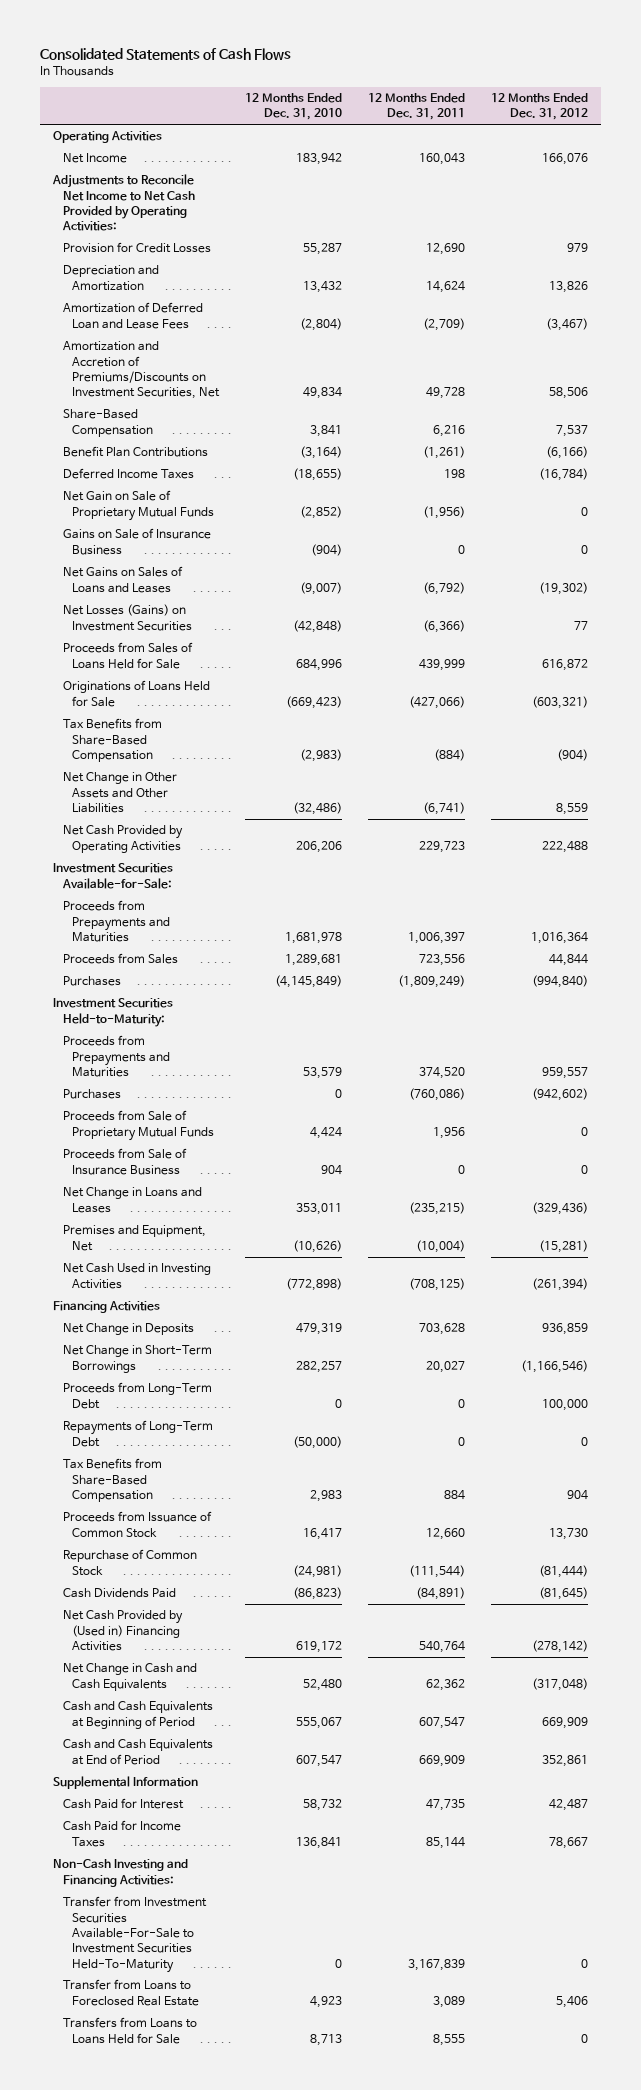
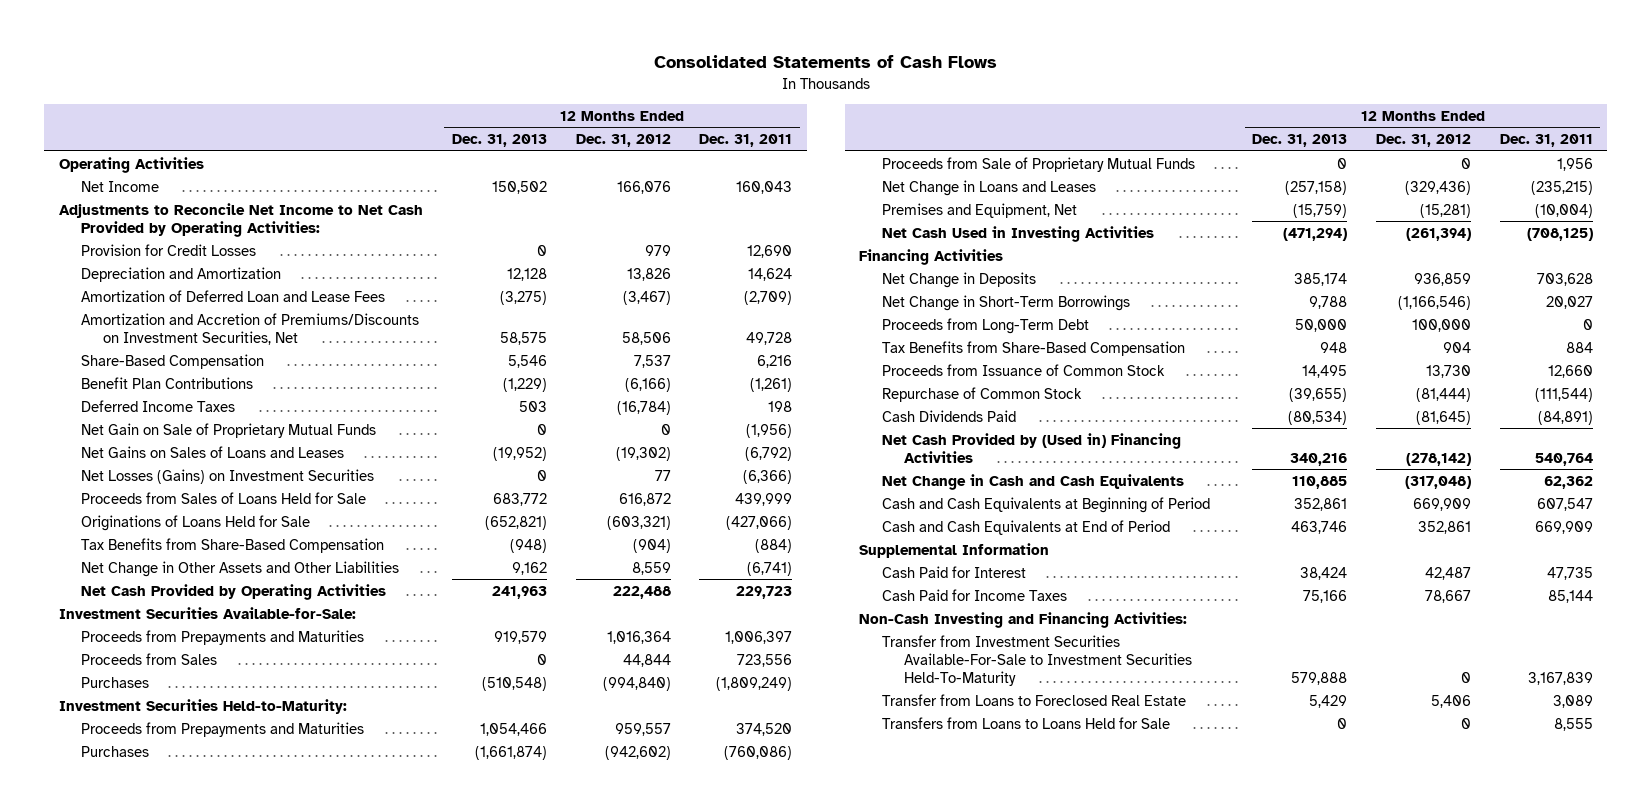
[245,93,343,121] 12 Months Ended Dec. 31, 2010 -> none
none -> [451,134,547,148] Dec. 31, 2013
[62,528,211,555] Gains on Sale of Insurance Business -> none
[62,1148,187,1175] Proceeds from Sale of Insurance Business -> none
[62,1420,213,1447] Repayments of Long-Term Debt -> none

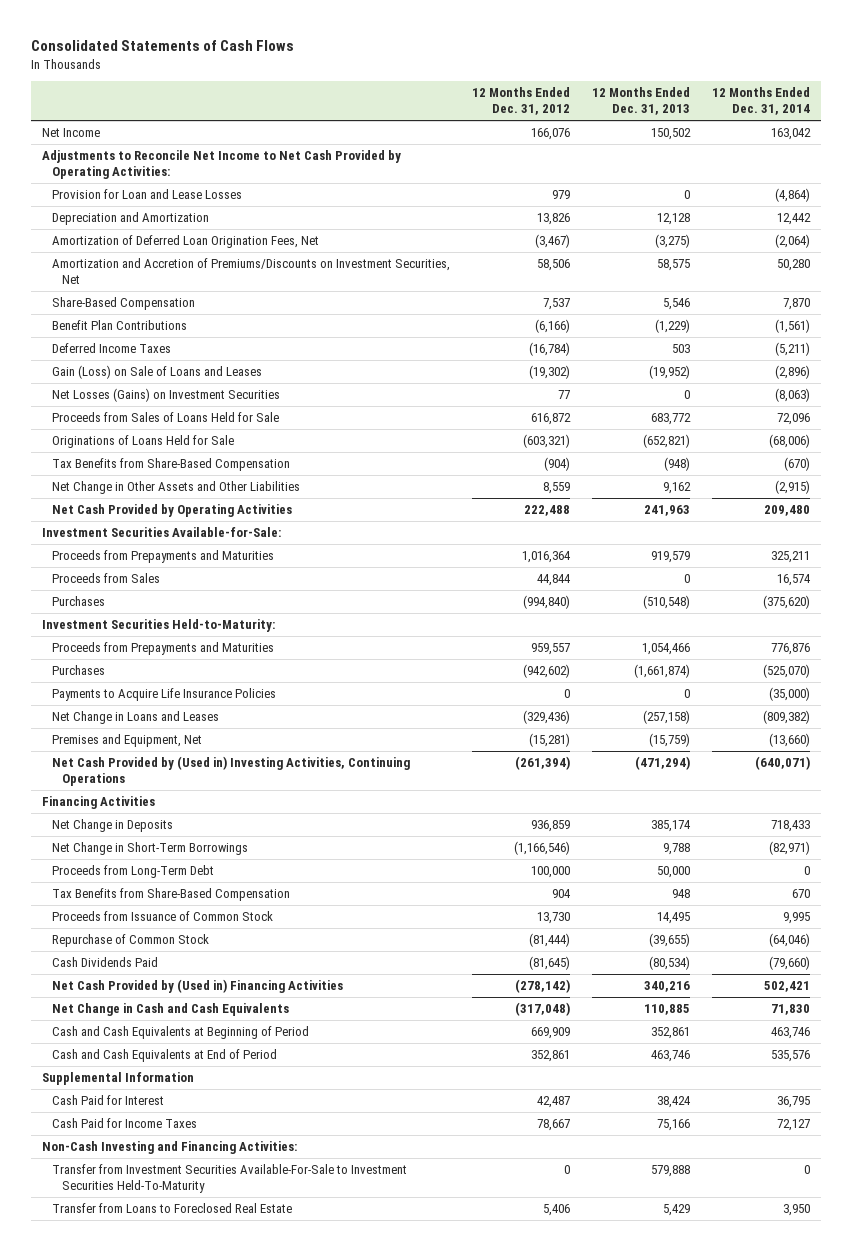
[699,134,793,148] Dec. 31, 2011 -> none
none -> [711,87,810,116] 12 Months Ended Dec. 31, 2014
[58,156,204,173] Operating Activities -> none
[81,243,257,256] Provision for Credit Losses -> [52,189,243,200] Provision for Loan and Lease Losses
[81,289,386,302] Amortization of Deferred Loan and Lease Fees -> [52,235,320,249] Amortization of Deferred Loan Origination Fees, Net
[81,422,377,438] Net Gain on Sale of Proprietary Mutual Funds -> none
[81,445,345,458] Net Gains on Sales of Loans and Leases -> [52,365,263,380] Gain (Loss) on Sale of Loans and Leases
[881,156,1195,172] Proceeds from Sale of Proprietary Mutual Funds -> none
none -> [52,688,277,702] Payments to Acquire Life Insurance Policies
[881,225,1154,242] Net Cash Used in Investing Activities -> [52,756,411,786] Net Cash Provided by (Used in) Investing Activities, Continuing Operations
[881,716,1170,729] Transfers from Loans to Loans Held for Sale -> none

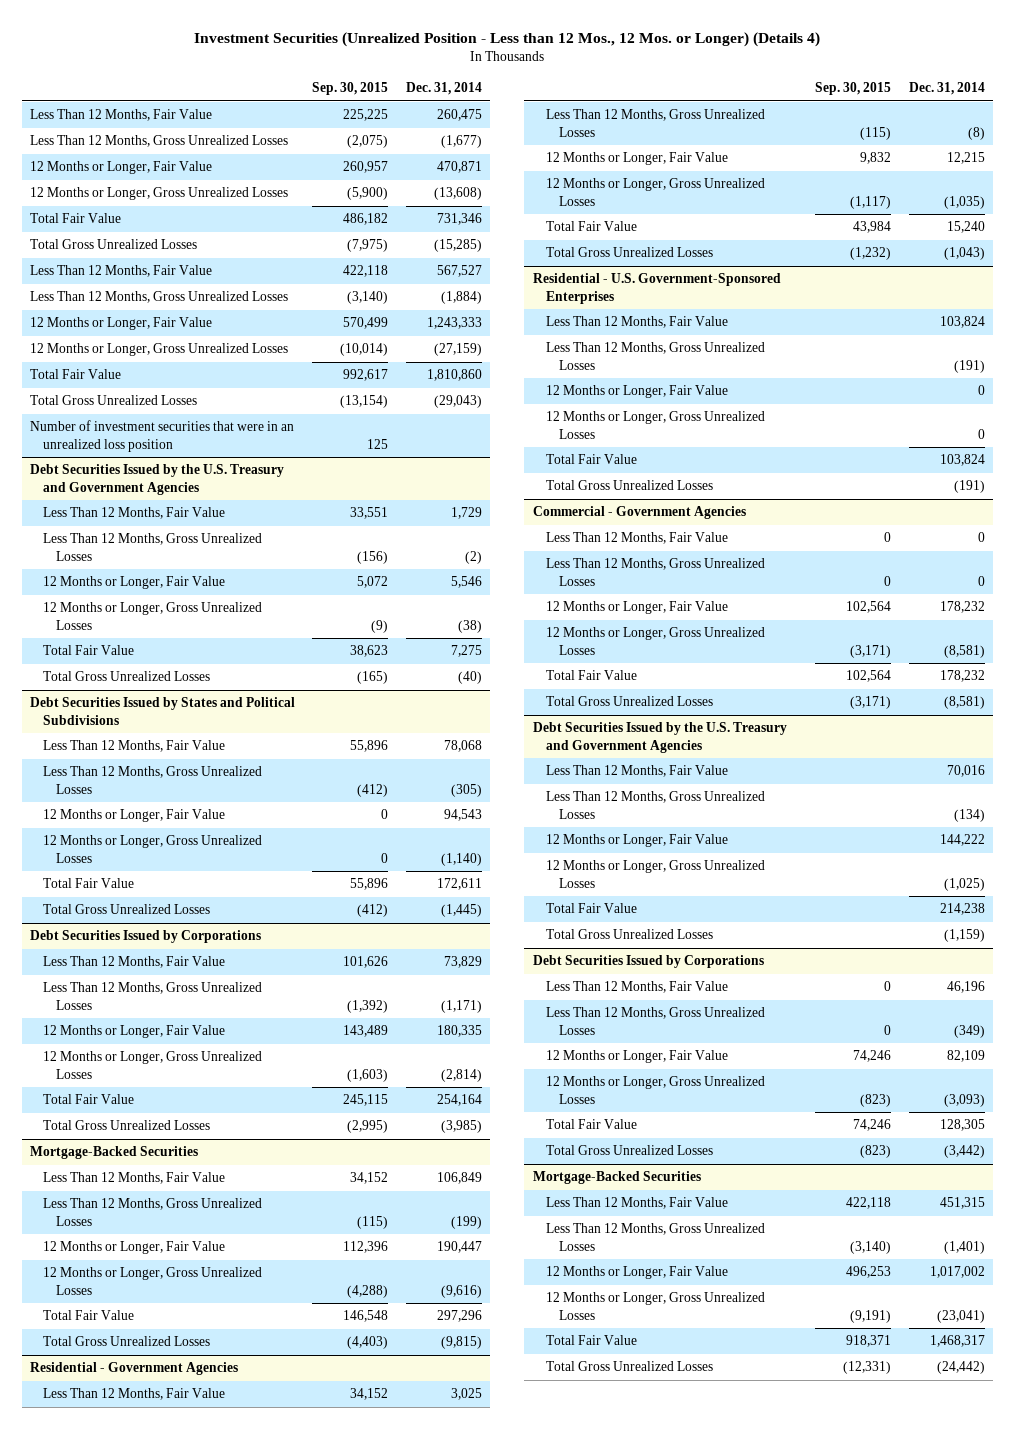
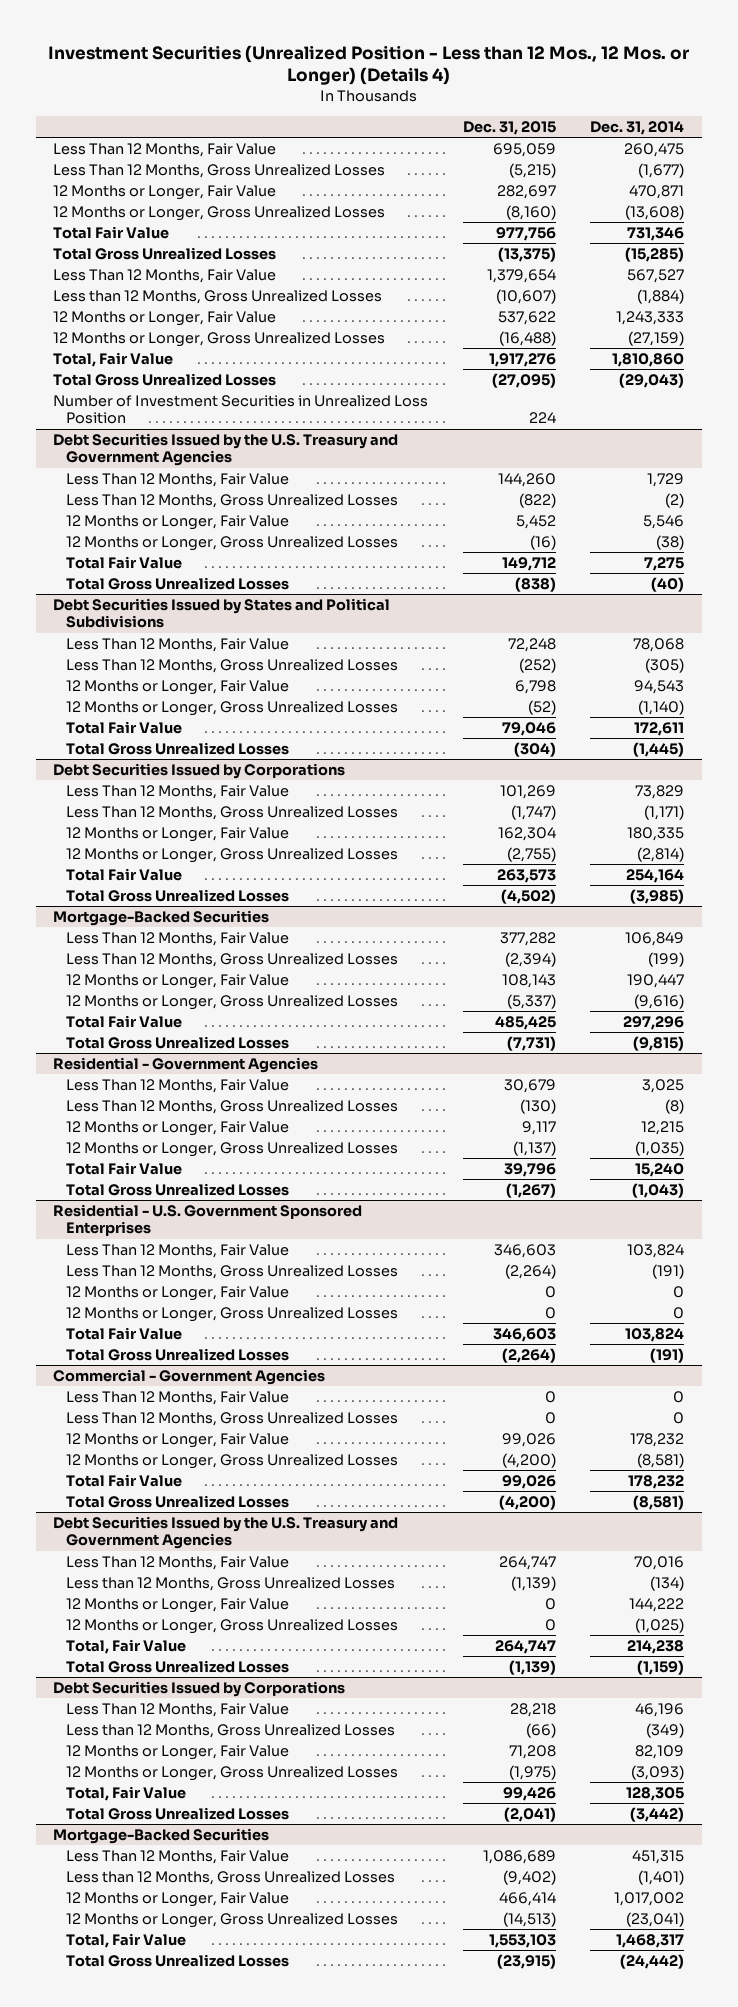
[312,82,389,96] Sep. 30, 2015 -> none
none -> [462,120,556,135] Dec. 31, 2015
[30,291,289,304] Less Than 12 Months, Gross Unrealized Losses -> [53,290,383,305] Less than 12 Months, Gross Unrealized Losses
[30,369,122,380] Total Fair Value -> [53,352,174,368] Total, Fair Value
[30,420,295,452] Number of investment securities that were in an unrealized loss position -> [53,395,429,425] Number of Investment Securities in Unrealized Loss Position
[533,273,782,304] Residential - U.S. Government-Sponsored Enterprises -> [53,1204,363,1237] Residential - U.S. Government Sponsored Enterprises
[546,791,766,819] Less Than 12 Months, Gross Unrealized Losses -> [66,1577,396,1592] Less than 12 Months, Gross Unrealized Losses
[546,903,638,914] Total Fair Value -> [66,1639,187,1655] Total, Fair Value
[546,1007,766,1035] Less Than 12 Months, Gross Unrealized Losses -> [66,1724,396,1739] Less than 12 Months, Gross Unrealized Losses
[546,1119,638,1130] Total Fair Value -> [66,1786,187,1802] Total, Fair Value
[546,1223,766,1251] Less Than 12 Months, Gross Unrealized Losses -> [66,1871,396,1886] Less than 12 Months, Gross Unrealized Losses
[546,1335,638,1346] Total Fair Value -> [66,1933,187,1949] Total, Fair Value

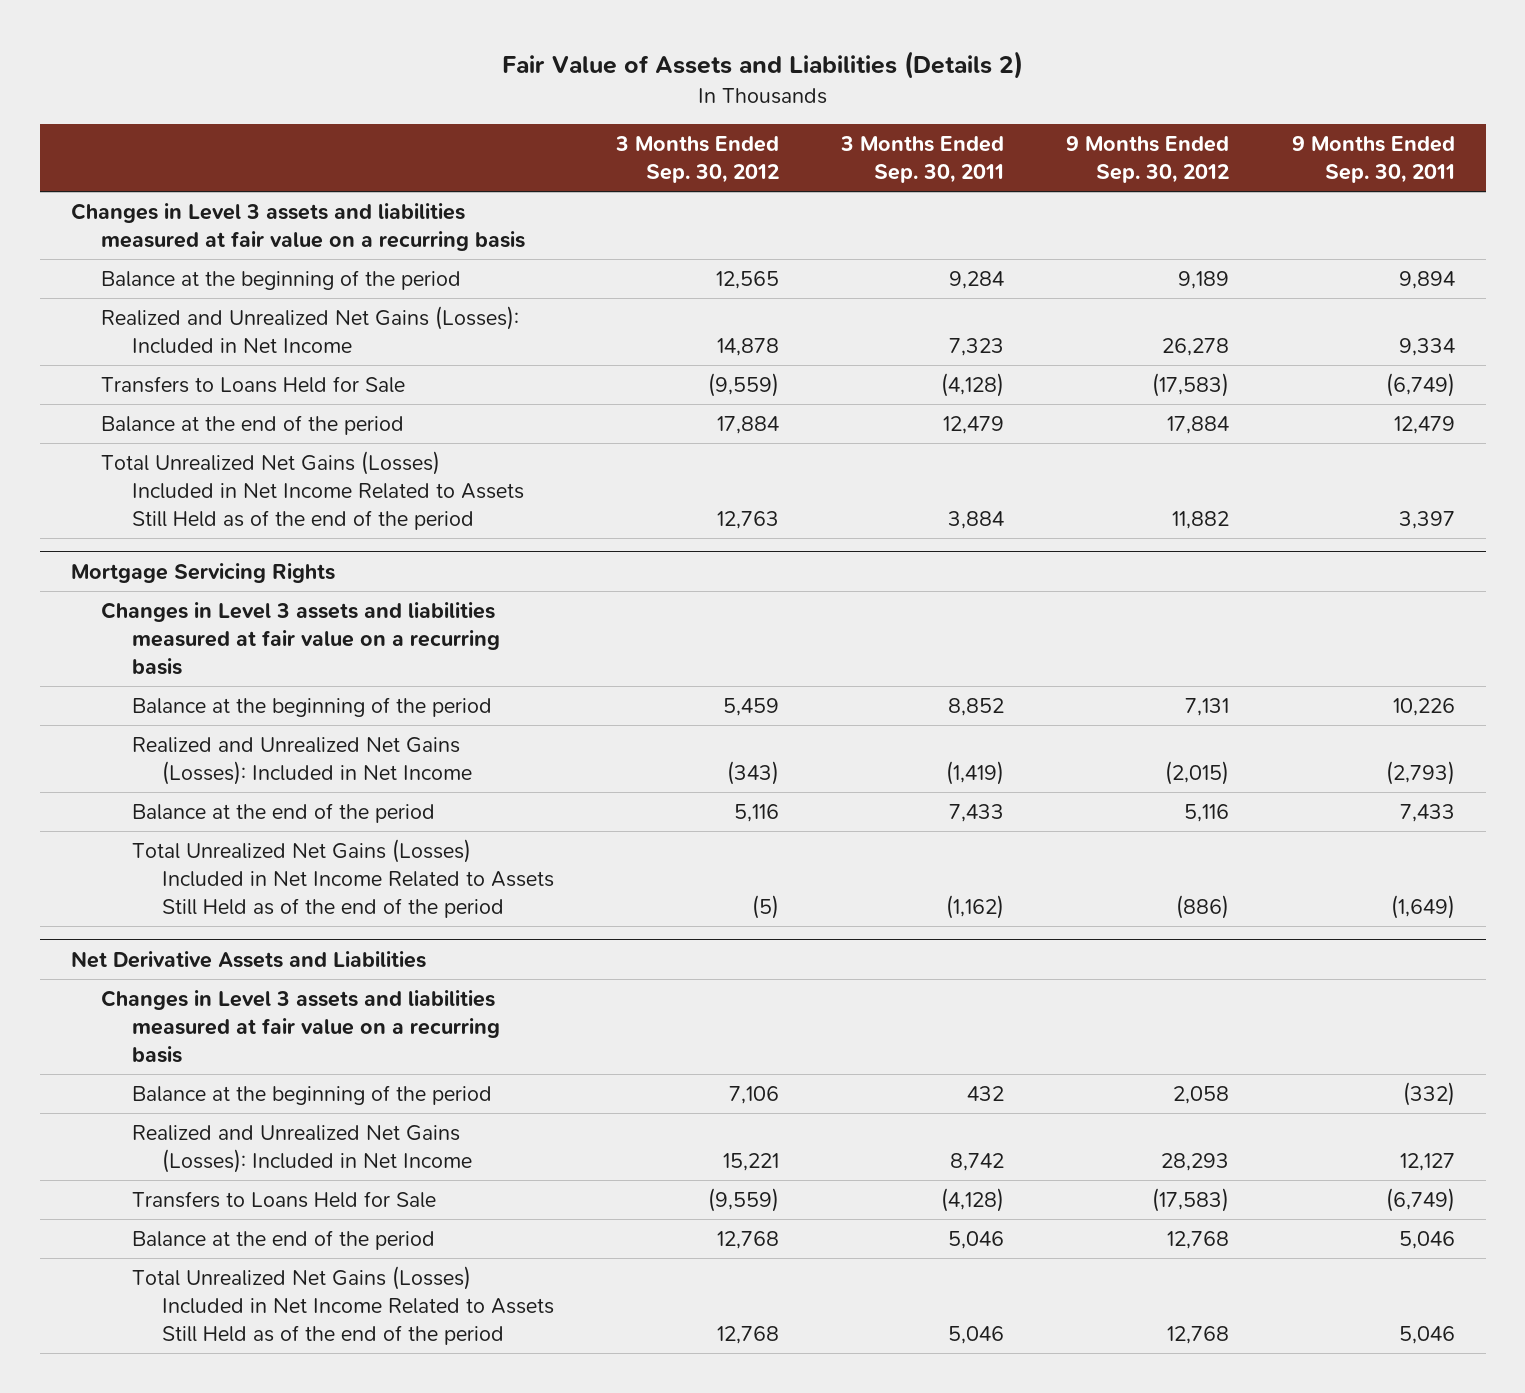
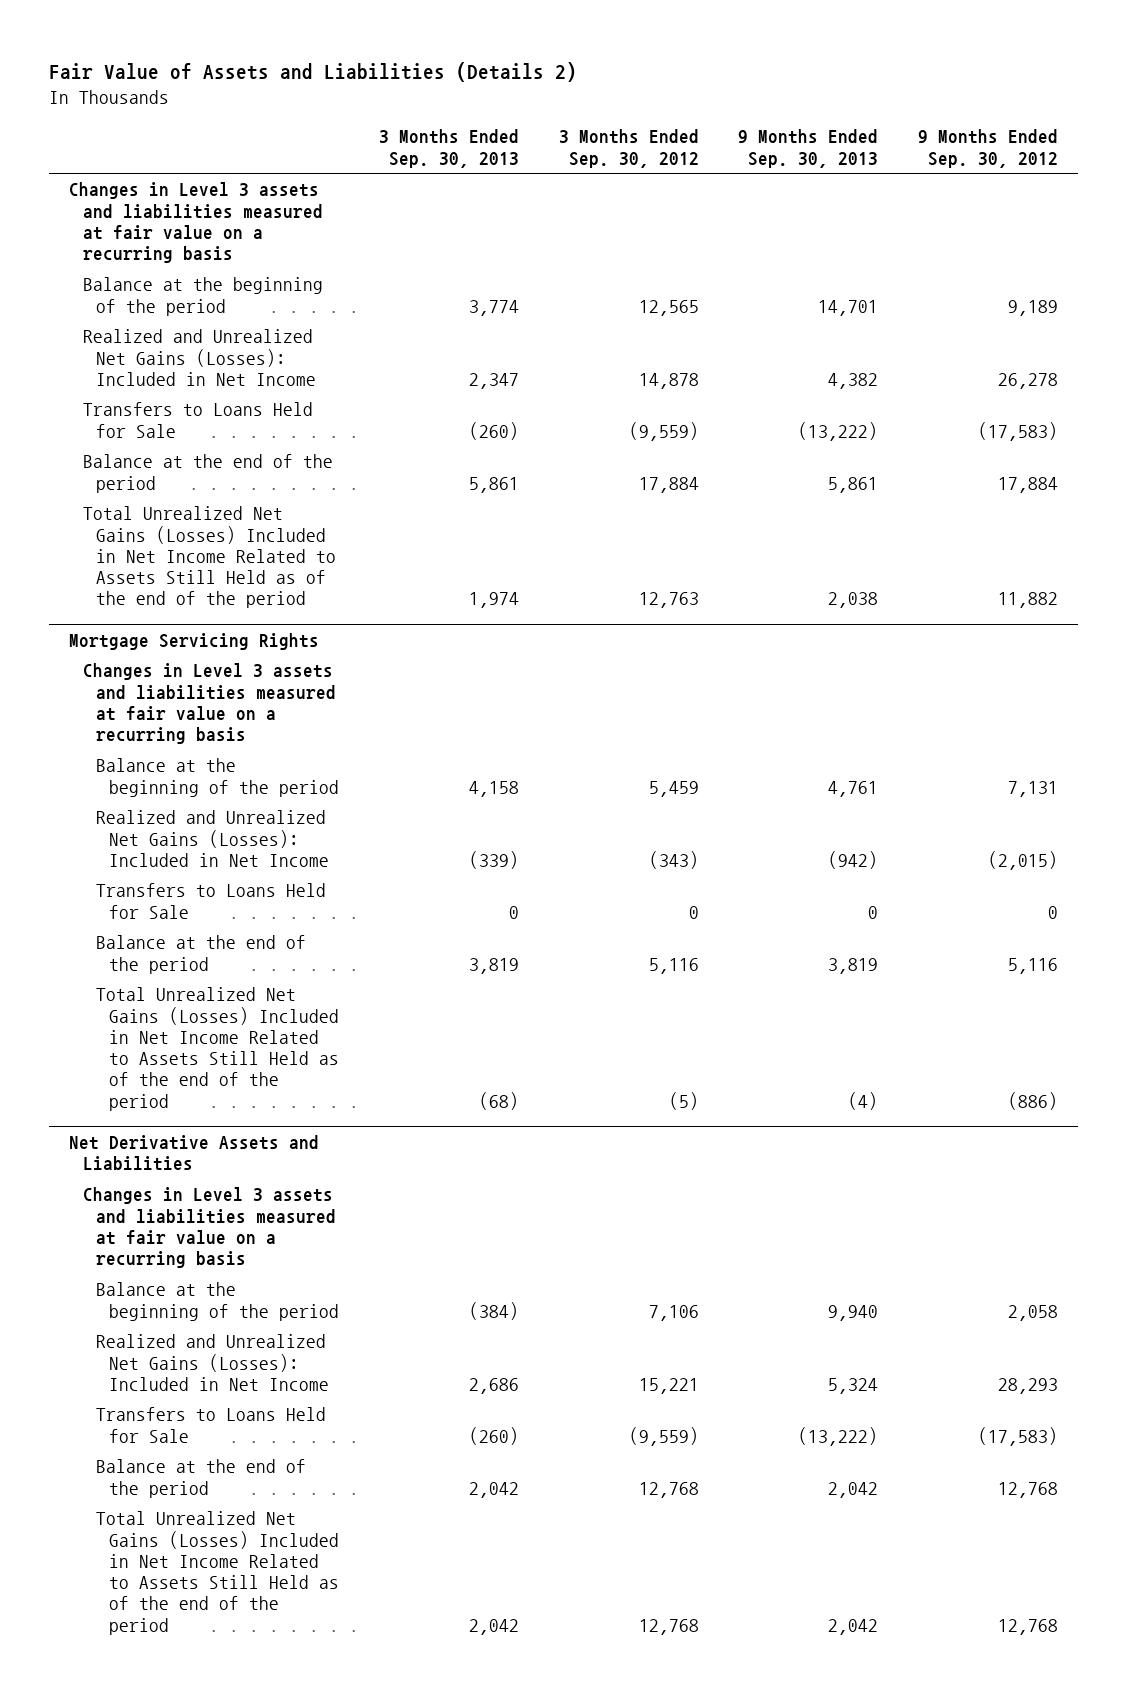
[840,136,1005,184] 3 Months Ended Sep. 30, 2011 -> none
[1291,136,1455,184] 9 Months Ended Sep. 30, 2011 -> none
none -> [379,129,520,168] 3 Months Ended Sep. 30, 2013
none -> [738,129,879,168] 9 Months Ended Sep. 30, 2013
none -> [96,883,327,919] Transfers to Loans Held for Sale

